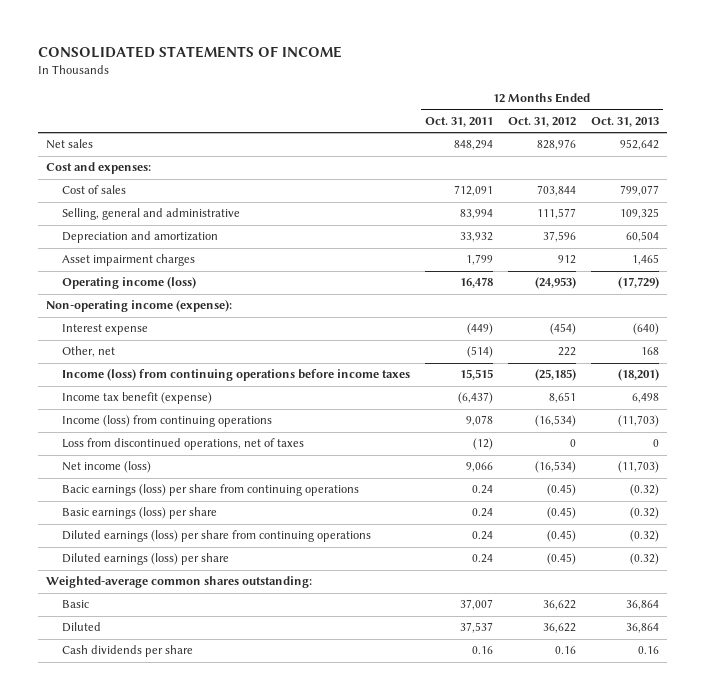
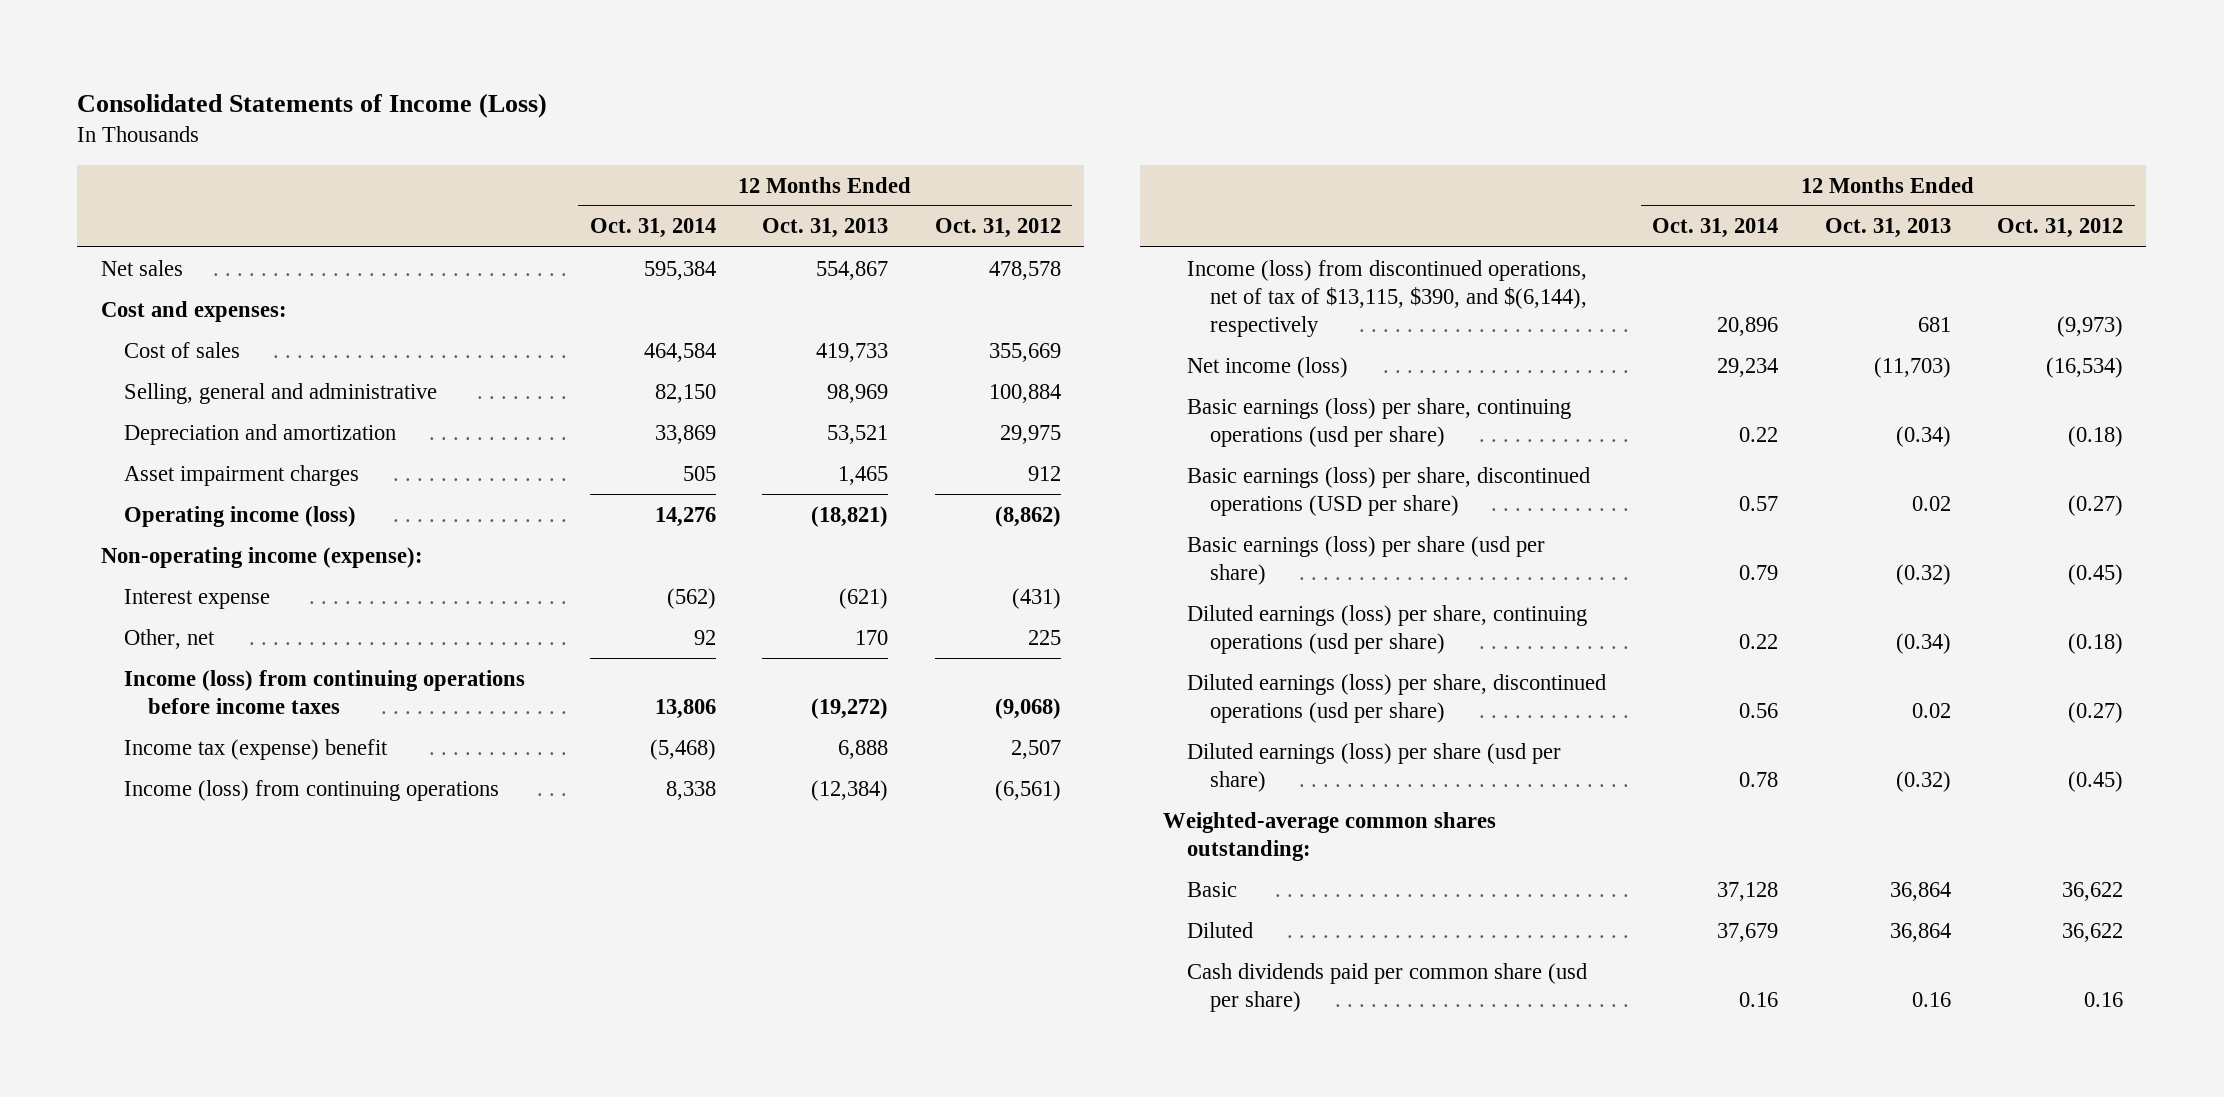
[38,46,343,59] CONSOLIDATED STATEMENTS OF INCOME -> [77,93,548,119] Consolidated Statements of Income (Loss)
[424,116,493,127] Oct. 31, 2011 -> none
none -> [589,218,716,239] Oct. 31, 2014
[537,139,577,151] 828,976 -> [988,260,1061,280] 478,578
[620,139,660,151] 952,642 -> [816,260,889,280] 554,867
[537,185,577,197] 703,844 -> [988,342,1061,362] 355,669
[620,185,660,197] 799,077 -> [816,342,889,362] 419,733
[537,208,577,220] 111,577 -> [988,383,1061,403] 100,884
[620,208,660,220] 109,325 -> [827,383,889,403] 98,969
[543,231,577,243] 37,596 -> [999,424,1061,444] 29,975
[626,231,660,243] 60,504 -> [827,424,889,444] 53,521
[535,277,577,290] (24,953) -> [994,505,1061,527] (8,862)
[618,277,660,290] (17,729) -> [811,505,889,527] (18,821)
[61,438,304,451] Loss from discontinued operations, net of taxes -> none
[550,323,577,336] (454) -> [1011,587,1061,609] (431)
[633,323,660,336] (640) -> [839,587,889,609] (621)
[558,347,577,357] 222 -> [1027,629,1061,645] 225
[641,347,660,356] 168 -> [855,629,889,645] 170
[535,369,577,382] (25,185) -> [994,698,1061,720] (9,068)
[618,369,660,382] (18,201) -> [811,698,889,720] (19,272)
[61,392,212,405] Income tax benefit (expense) -> [124,738,389,760] Income tax (expense) benefit
[549,392,577,404] 8,651 -> [1010,739,1061,759] 2,507
[632,393,660,404] 6,498 -> [838,739,889,759] 6,888
[535,415,577,428] (16,534) -> [994,779,1061,801] (6,561)
[618,415,660,428] (11,703) -> [811,779,889,801] (12,384)
none -> [1186,259,1588,338] Income (loss) from discontinued operations, net of tax of $13,115, $390, and $(6,144), respectively
[61,484,359,497] Bacic earnings (loss) per share from continuing operations -> [1186,397,1571,448] Basic earnings (loss) per share, continuing operations (usd per share)
[547,484,577,497] (0.45) -> [2068,426,2124,448] (0.18)
[630,484,660,497] (0.32) -> [1895,426,1951,448] (0.34)
none -> [1186,466,1590,517] Basic earnings (loss) per share, discontinued operations (USD per share)
[61,507,217,520] Basic earnings (loss) per share -> [1186,535,1545,586] Basic earnings (loss) per share (usd per share)
[61,530,371,543] Diluted earnings (loss) per share from continuing operations -> [1186,604,1587,655] Diluted earnings (loss) per share, continuing operations (usd per share)
[547,530,577,543] (0.45) -> [2068,633,2124,655] (0.18)
[630,530,660,543] (0.32) -> [1895,633,1951,655] (0.34)
none -> [1186,673,1606,724] Diluted earnings (loss) per share, discontinued operations (usd per share)
[61,553,229,566] Diluted earnings (loss) per share -> [1186,742,1561,793] Diluted earnings (loss) per share (usd per share)
[61,645,193,658] Cash dividends per share -> [1186,962,1587,1013] Cash dividends paid per common share (usd per share)

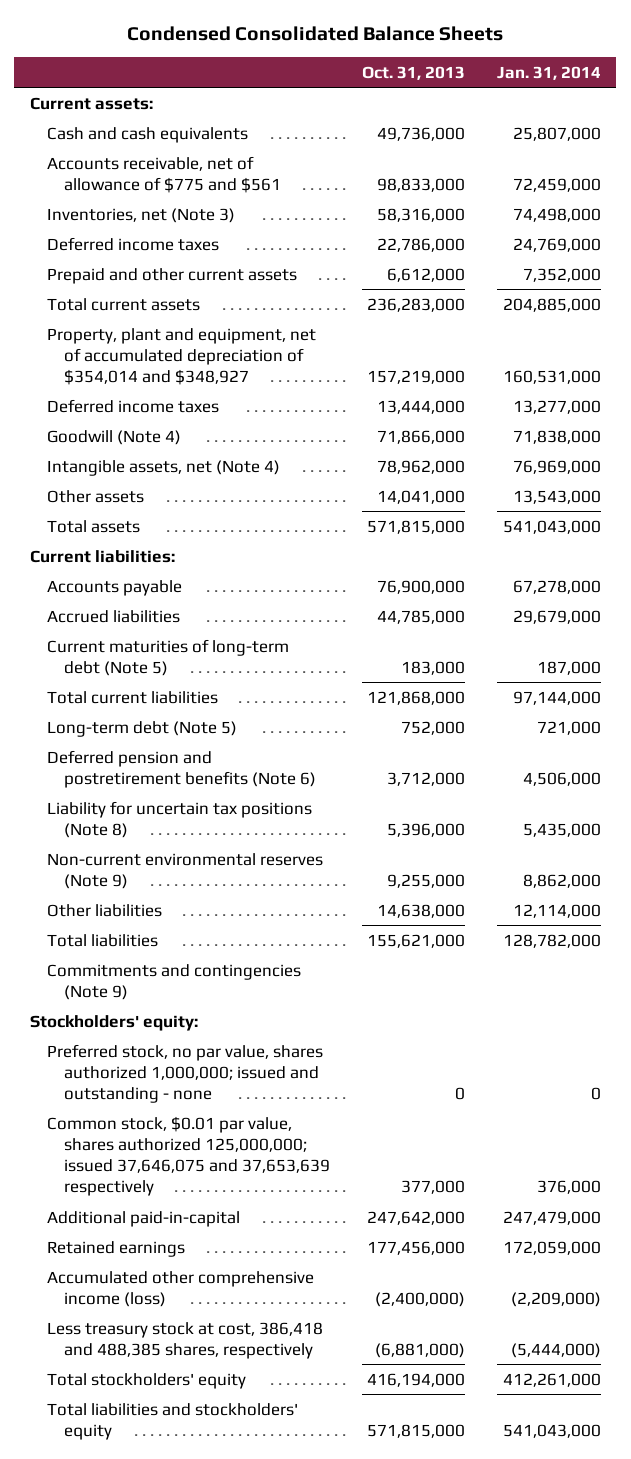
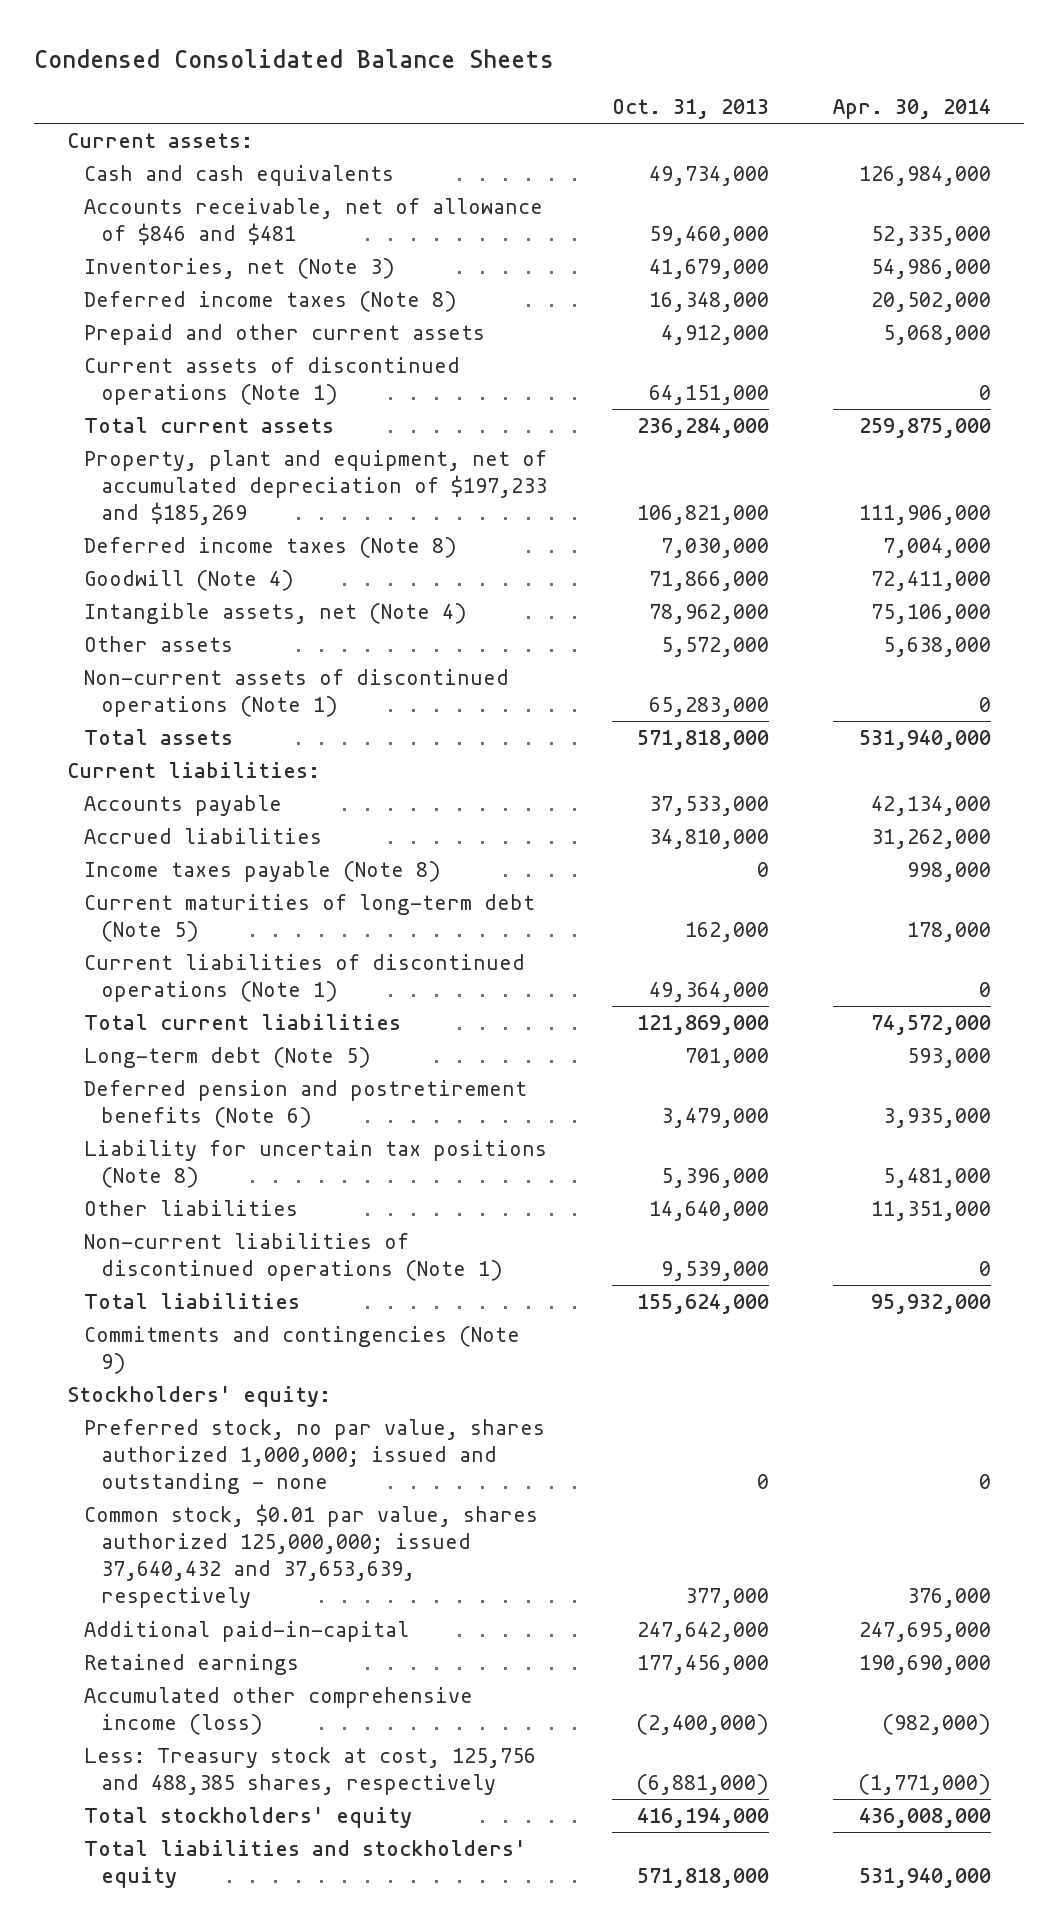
[496,65,601,80] Jan. 31, 2014 -> none
none -> [833,98,992,119] Apr. 30, 2014
[376,126,465,141] 49,736,000 -> [648,166,769,187] 49,734,000
[47,155,282,193] Accounts receivable, net of allowance of $775 and $561 -> [84,198,544,246] Accounts receivable, net of allowance of $846 and $481
[376,177,465,192] 98,833,000 -> [648,226,769,247] 59,460,000
[376,207,465,222] 58,316,000 -> [648,259,769,280] 41,679,000
[47,236,220,251] Deferred income taxes -> [84,291,458,313] Deferred income taxes (Note 8)
[376,237,465,252] 22,786,000 -> [648,292,769,313] 16,348,000
[386,267,465,282] 6,612,000 -> [660,325,769,346] 4,912,000
none -> [84,357,461,406] Current assets of discontinued operations (Note 1)
[366,297,465,312] 236,283,000 -> [636,418,769,439] 236,284,000
[47,327,317,385] Property, plant and equipment, net of accumulated depreciation of $354,014 and $348,927 -> [84,450,548,526] Property, plant and equipment, net of accumulated depreciation of $197,233 and $185,269
[366,369,465,384] 157,219,000 -> [636,505,769,526] 106,821,000
[47,398,220,413] Deferred income taxes -> [84,537,458,559] Deferred income taxes (Note 8)
[376,399,465,414] 13,444,000 -> [660,538,769,559] 7,030,000
[376,489,465,504] 14,041,000 -> [660,637,769,658] 5,572,000
none -> [84,669,510,718] Non-current assets of discontinued operations (Note 1)
[366,519,465,534] 571,815,000 -> [636,730,769,751] 571,818,000
[376,579,465,594] 76,900,000 -> [648,796,769,817] 37,533,000
[376,609,465,624] 44,785,000 -> [648,829,769,850] 34,810,000
none -> [84,861,442,883] Income taxes payable (Note 8)
[400,660,465,675] 183,000 -> [684,922,769,943] 162,000
none -> [84,954,526,1003] Current liabilities of discontinued operations (Note 1)
[366,690,465,705] 121,868,000 -> [636,1015,769,1036] 121,869,000
[400,720,465,735] 752,000 -> [684,1048,769,1069] 701,000
[386,771,465,786] 3,712,000 -> [660,1108,769,1129] 3,479,000
[47,852,324,889] Non-current environmental reserves (Note 9) -> none
[376,903,465,918] 14,638,000 -> [648,1201,769,1222] 14,640,000
none -> [84,1233,504,1282] Non-current liabilities of discontinued operations (Note 1)
[366,933,465,948] 155,621,000 -> [636,1294,769,1315] 155,624,000
[47,1115,331,1196] Common stock, $0.01 par value, shares authorized 125,000,000; issued 37,646,075 and 37,653,639 respectively -> [84,1504,539,1609] Common stock, $0.01 par value, shares authorized 125,000,000; issued 37,640,432 and 37,653,639, respectively
[47,1321,324,1359] Less treasury stock at cost, 386,418 and 488,385 shares, respectively -> [84,1747,537,1796] Less: Treasury stock at cost, 125,756 and 488,385 shares, respectively
[366,1423,465,1438] 571,815,000 -> [636,1868,769,1889] 571,818,000

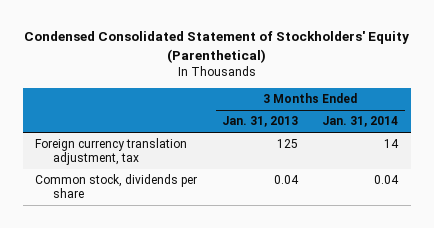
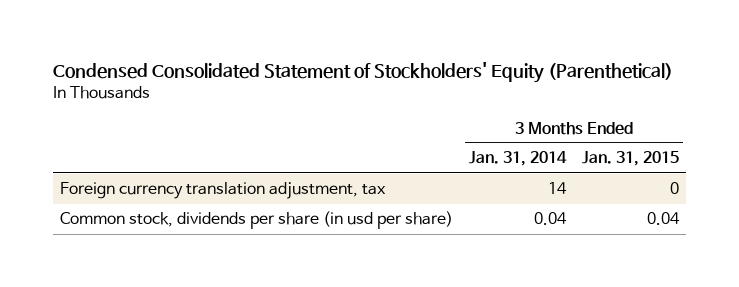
[221,116,298,128] Jan. 31, 2013 -> none
none -> [581,151,679,167] Jan. 31, 2015
[35,174,198,199] Common stock, dividends per share -> [60,211,454,230] Common stock, dividends per share (in usd per share)

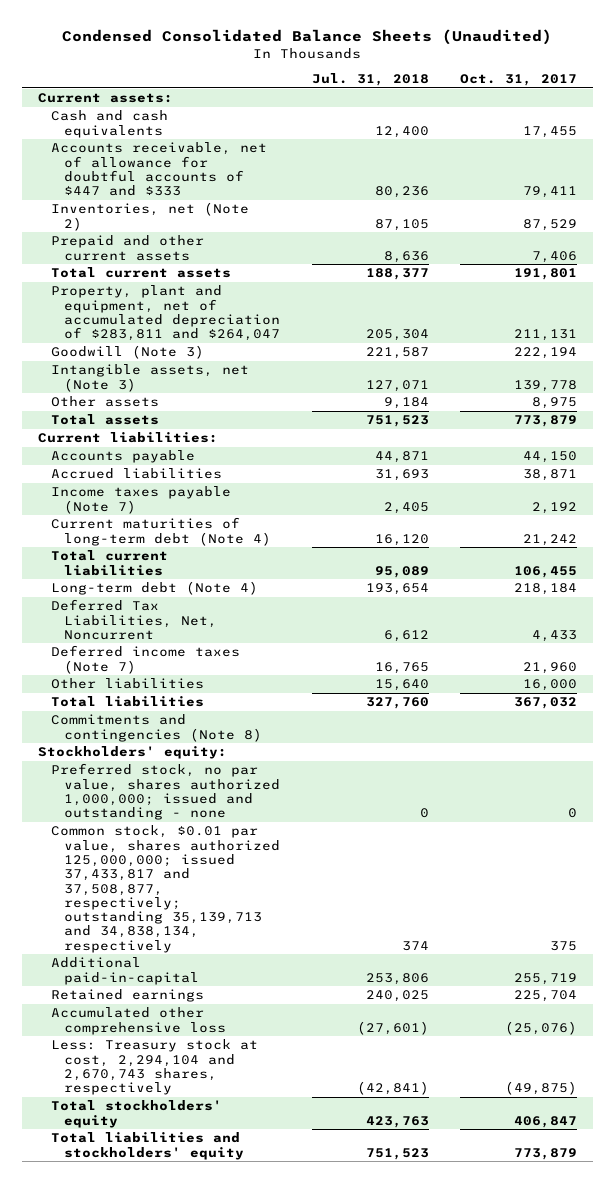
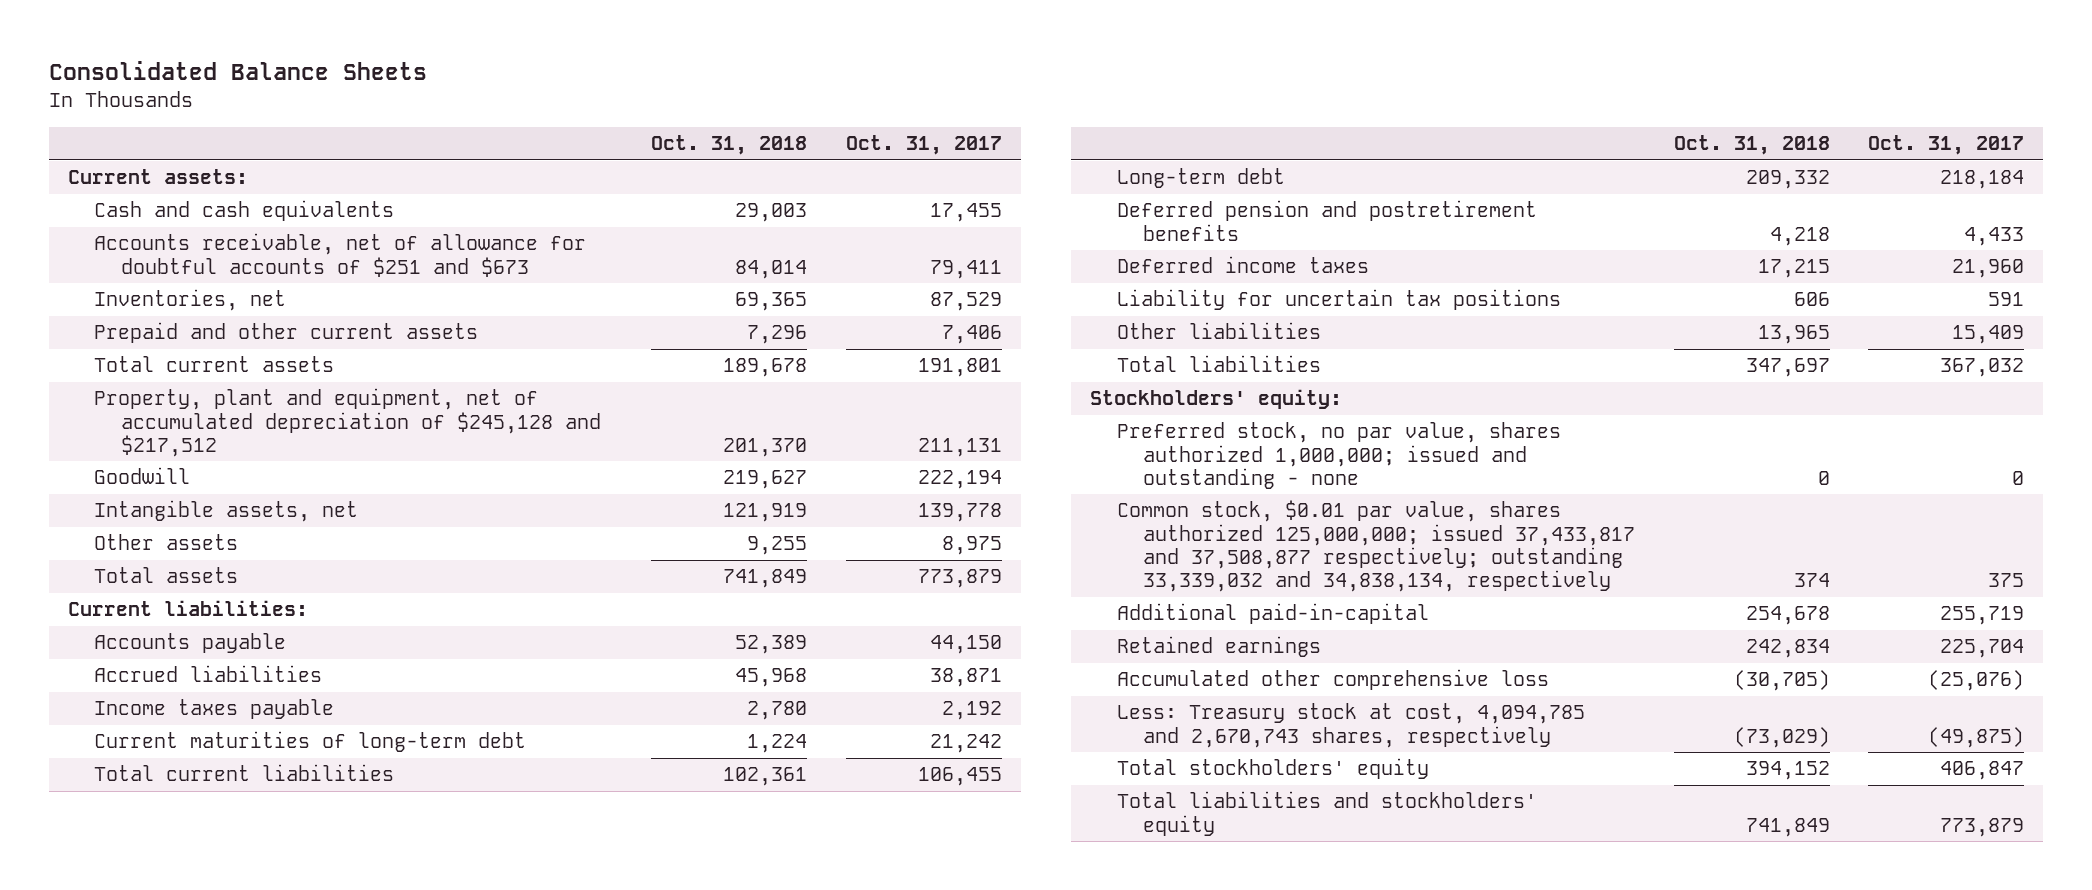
[62,29,553,46] Condensed Consolidated Balance Sheets (Unaudited) -> [48,60,427,80] Consolidated Balance Sheets
[311,73,429,87] Jul. 31, 2018 -> none
none -> [651,135,808,156] Oct. 31, 2018
[50,142,267,197] Accounts receivable, net of allowance for doubtful accounts of $447 and $333 -> [94,233,587,277] Accounts receivable, net of allowance for doubtful accounts of $251 and $673
[50,202,249,231] Inventories, net (Note 2) -> [94,289,287,312] Inventories, net
[50,285,280,342] Property, plant and equipment, net of accumulated depreciation of $283,811 and $264,047 -> [94,388,602,457] Property, plant and equipment, net of accumulated depreciation of $245,128 and $217,512
[50,345,204,360] Goodwill (Note 3) -> [94,467,191,485] Goodwill
[50,364,249,392] Intangible assets, net (Note 3) -> [94,500,359,523] Intangible assets, net
[50,486,231,514] Income taxes payable (Note 7) -> [94,699,335,720] Income taxes payable
[50,517,271,546] Current maturities of long-term debt (Note 4) -> [94,731,527,753] Current maturities of long-term debt
[50,645,240,674] Deferred income taxes (Note 7) -> none
[50,581,258,596] Long-term debt (Note 4) -> [1116,168,1285,189] Long-term debt
none -> [1116,200,1537,241] Deferred pension and postretirement benefits
[50,599,217,640] Deferred Tax Liabilities, Net, Noncurrent -> [1116,256,1369,274] Deferred income taxes
[532,629,578,642] 4,433 -> [1952,259,2025,279] 21,960
none -> [1116,289,1561,311] Liability for uncertain tax positions
[523,679,578,692] 16,000 -> [1952,325,2025,345] 15,409
[50,714,262,742] Commitments and contingencies (Note 8) -> none
[50,825,280,953] Common stock, $0.01 par value, shares authorized 125,000,000; issued 37,433,817 and 37,508,877, respectively; outstanding 35,139,713 and 34,838,134, respectively -> [1116,500,1636,593] Common stock, $0.01 par value, shares authorized 125,000,000; issued 37,433,817 and 37,508,877 respectively; outstanding 33,339,032 and 34,838,134, respectively
[50,1039,258,1096] Less: Treasury stock at cost, 2,294,104 and 2,670,743 shares, respectively -> [1116,703,1585,748] Less: Treasury stock at cost, 4,094,785 and 2,670,743 shares, respectively

